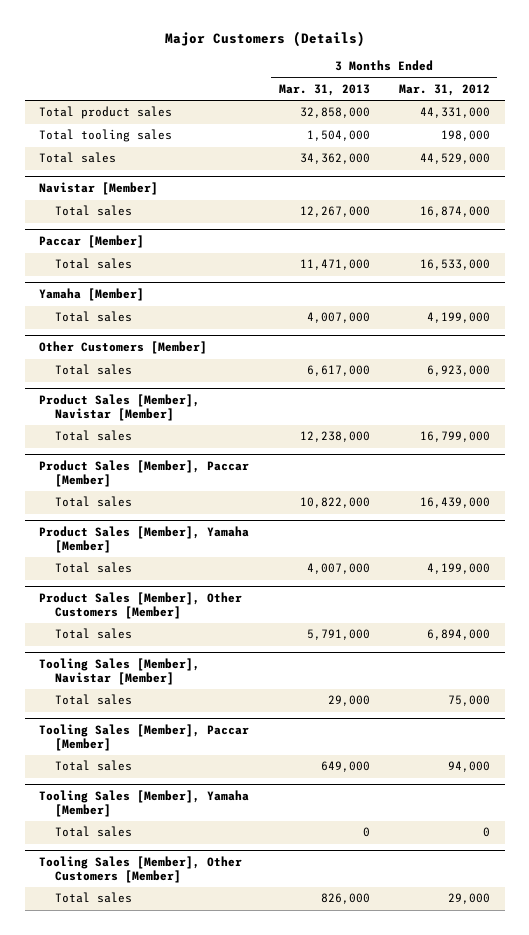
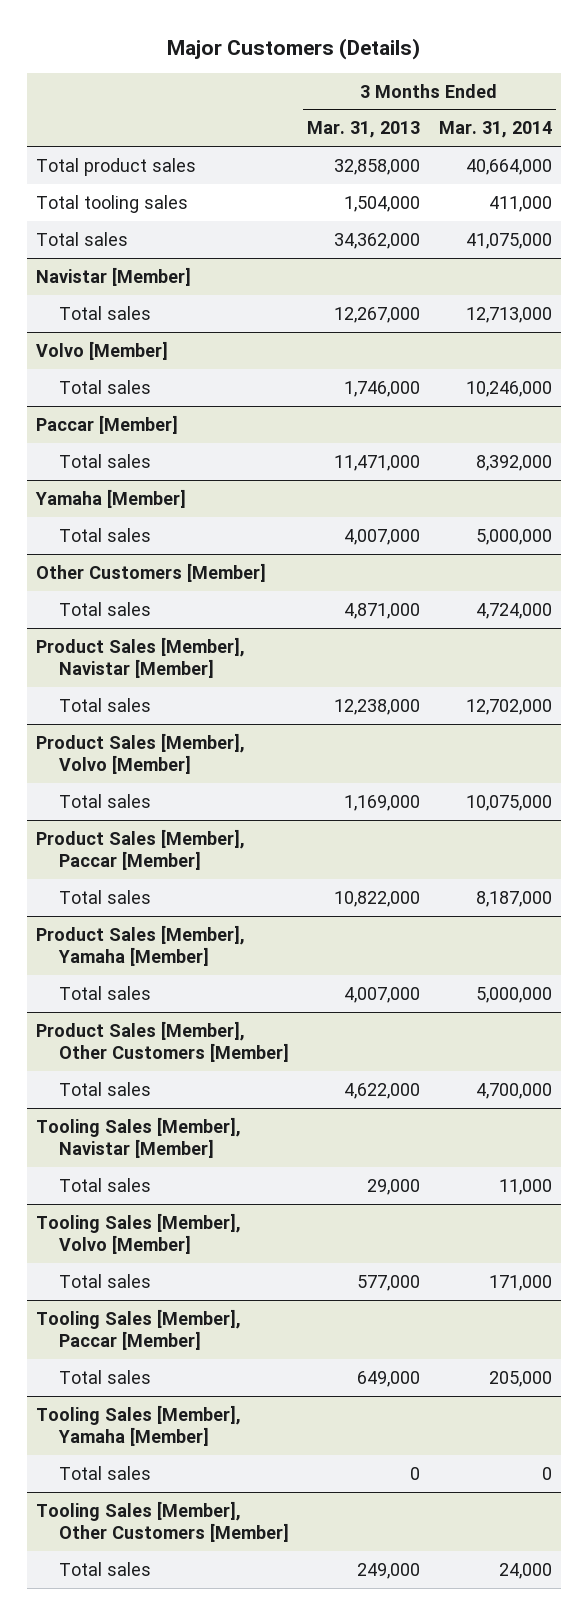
[398,83,490,96] Mar. 31, 2012 -> none
none -> [438,121,552,139] Mar. 31, 2014
none -> [36,340,169,360] Volvo [Member]
none -> [58,379,151,394] Total sales
[306,365,370,377] 6,617,000 -> [344,602,421,619] 4,871,000
none -> [36,732,246,775] Product Sales [Member], Volvo [Member]
none -> [58,793,151,808] Total sales
[306,629,370,641] 5,791,000 -> [344,1082,421,1099] 4,622,000
none -> [36,1212,242,1255] Tooling Sales [Member], Volvo [Member]
none -> [58,1273,151,1288] Total sales
[320,893,370,905] 826,000 -> [357,1562,421,1579] 249,000

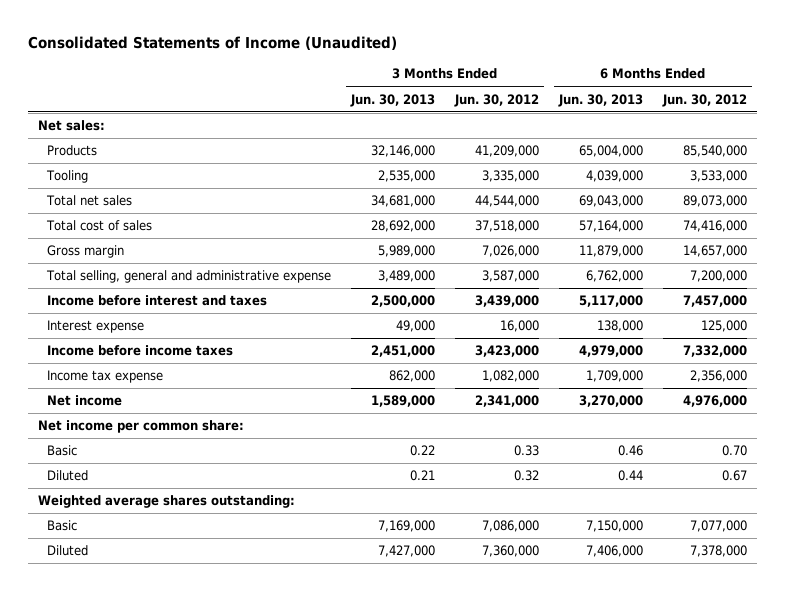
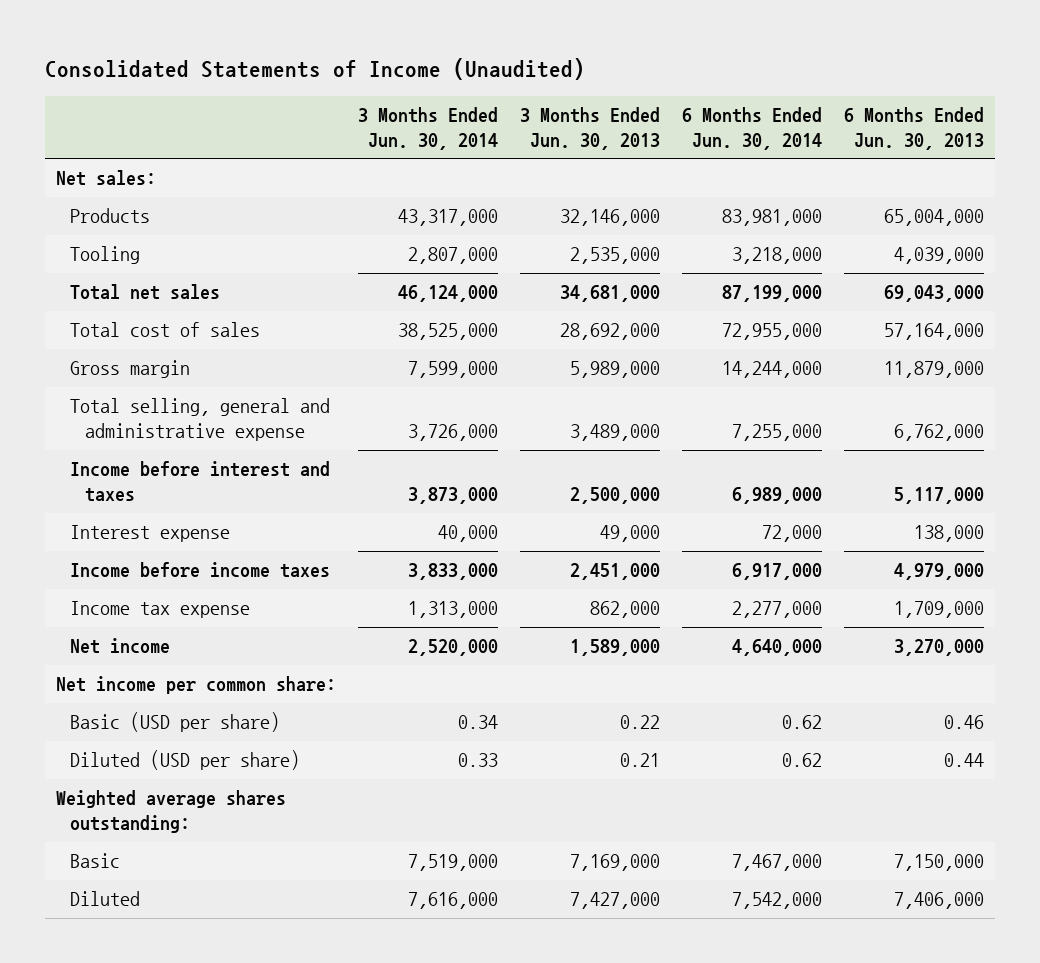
[454,93,540,107] Jun. 30, 2012 -> none
[662,93,748,107] Jun. 30, 2012 -> none
none -> [358,106,499,150] 3 Months Ended Jun. 30, 2014
none -> [682,106,823,150] 6 Months Ended Jun. 30, 2014
[47,445,78,457] Basic -> [70,712,281,733] Basic (USD per share)
[47,470,89,482] Diluted -> [70,750,301,771] Diluted (USD per share)

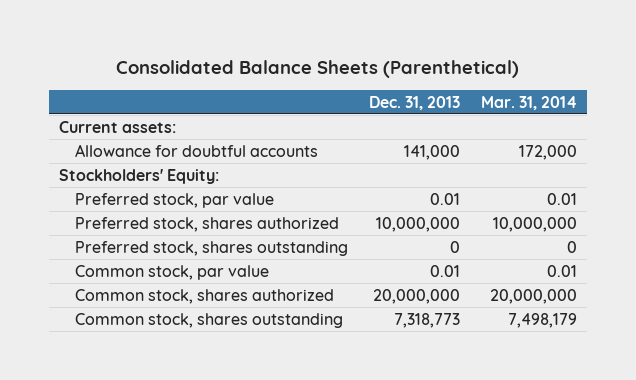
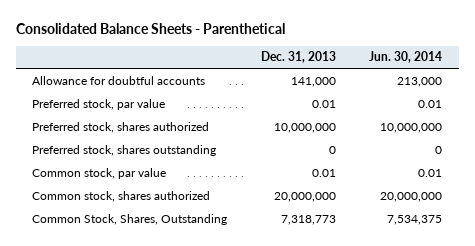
[115,59,519,78] Consolidated Balance Sheets (Parenthetical) -> [15,23,285,35] Consolidated Balance Sheets - Parenthetical
[480,95,577,110] Mar. 31, 2014 -> none
none -> [369,51,443,64] Jun. 30, 2014
[58,120,176,133] Current assets: -> none
[58,168,219,184] Stockholders' Equity: -> none
[75,312,344,328] Common stock, shares outstanding -> [32,213,228,225] Common Stock, Shares, Outstanding

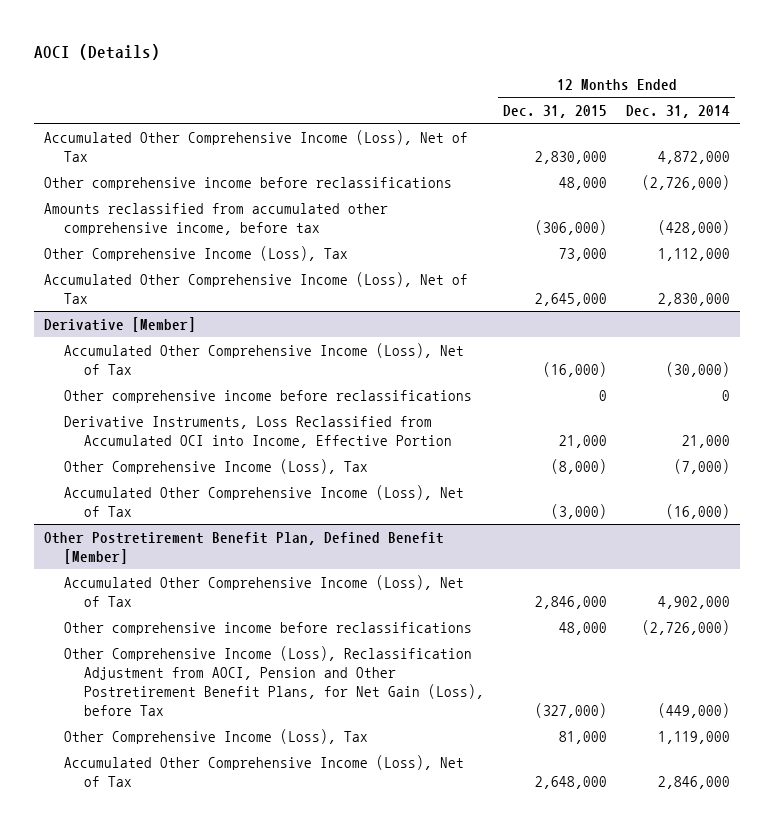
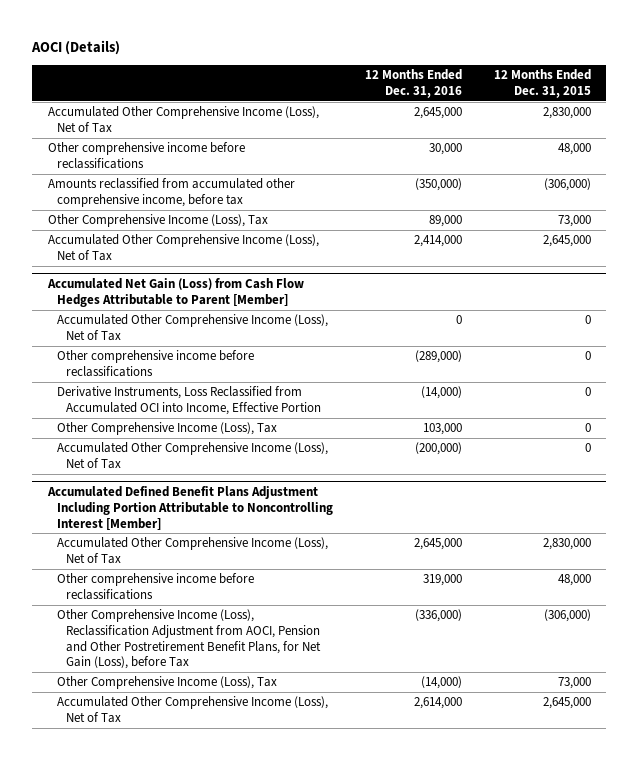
[626,105,731,119] Dec. 31, 2014 -> none
none -> [364,69,462,98] 12 Months Ended Dec. 31, 2016
[43,316,196,332] Derivative [Member] -> none
none -> [47,278,305,307] Accumulated Net Gain (Loss) from Cash Flow Hedges Attributable to Parent [Member]
[542,361,607,377] (16,000) -> [584,315,591,325] 0
[43,531,444,564] Other Postretirement Benefit Plan, Defined Benefit [Member] -> none
[558,434,607,448] 21,000 -> [584,387,591,397] 0
[550,458,607,474] (8,000) -> [584,423,591,433] 0
[550,503,607,519] (3,000) -> [584,443,591,453] 0
none -> [47,486,334,530] Accumulated Defined Benefit Plans Adjustment Including Portion Attributable to Noncontrolling Interest [Member]
[534,595,607,609] 2,846,000 -> [542,538,591,551] 2,830,000
[534,702,607,718] (327,000) -> [543,609,591,623] (306,000)
[558,730,607,744] 81,000 -> [557,677,591,690] 73,000
[534,775,607,789] 2,648,000 -> [542,697,591,710] 2,645,000

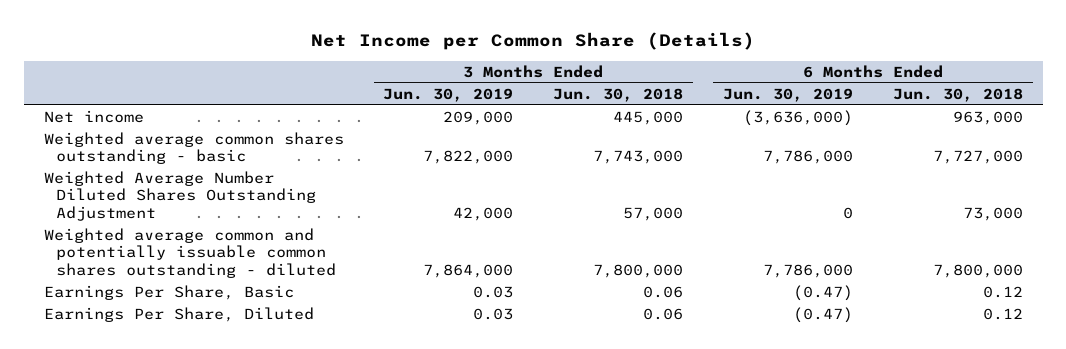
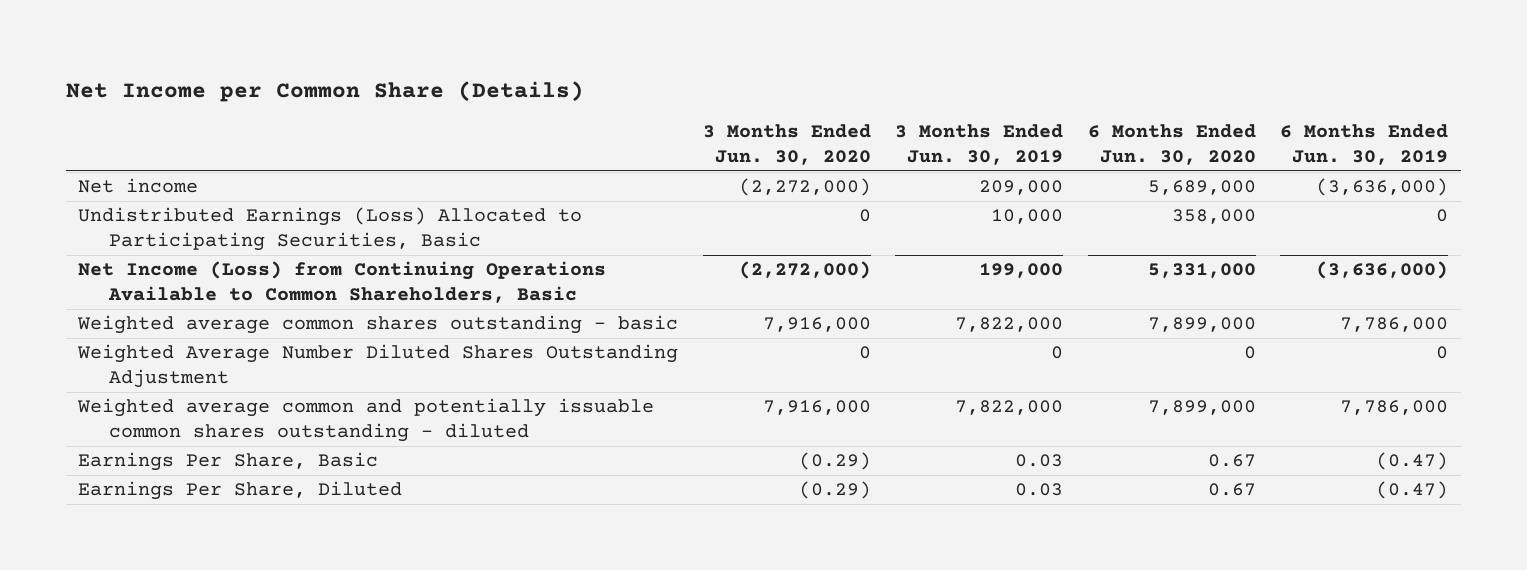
[553,87,684,102] Jun. 30, 2018 -> none
[892,87,1023,102] Jun. 30, 2018 -> none
none -> [702,124,871,165] 3 Months Ended Jun. 30, 2020
none -> [1087,124,1256,165] 6 Months Ended Jun. 30, 2020
none -> [78,207,583,252] Undistributed Earnings (Loss) Allocated to Participating Securities, Basic
none -> [78,261,607,304] Net Income (Loss) from Continuing Operations Available to Common Shareholders, Basic
[453,206,514,221] 42,000 -> [1051,346,1064,360] 0
[423,263,514,278] 7,864,000 -> [955,400,1064,416] 7,822,000

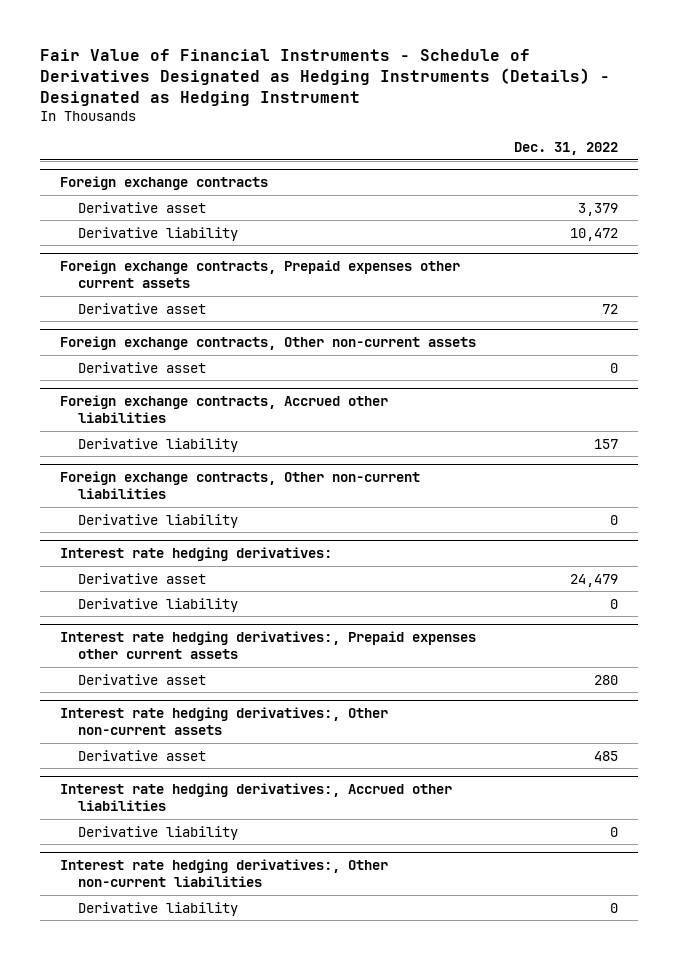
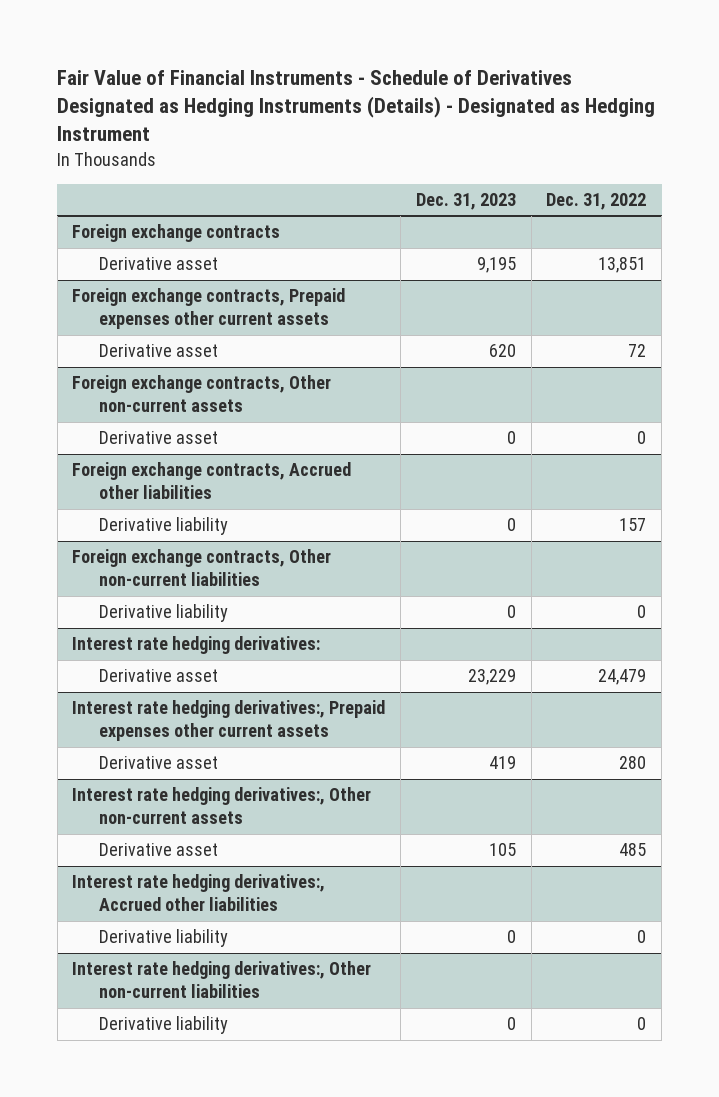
none -> [415,192,516,210] Dec. 31, 2023
[77,226,238,241] Derivative liability -> none
[578,202,619,216] 3,379 -> [598,257,647,274] 13,851
[77,597,238,612] Derivative liability -> none

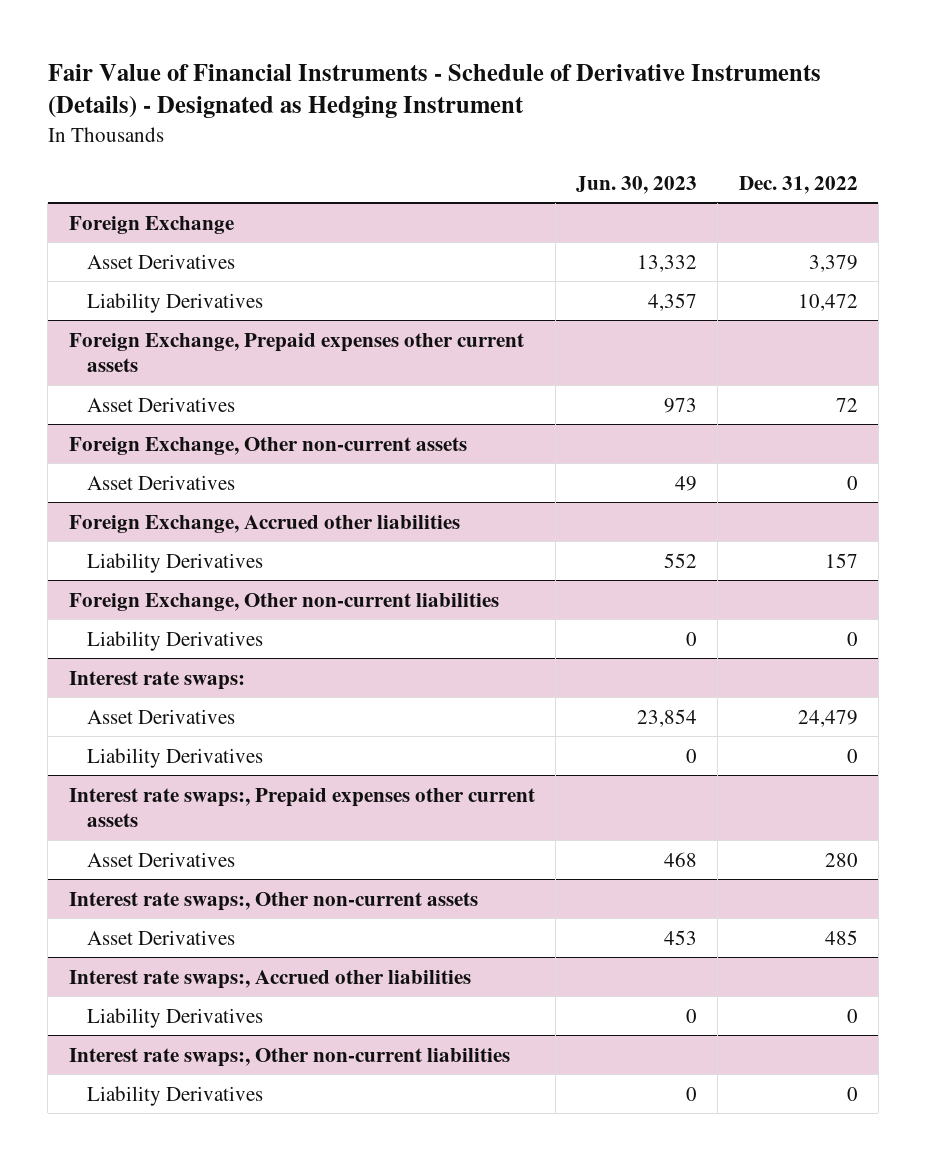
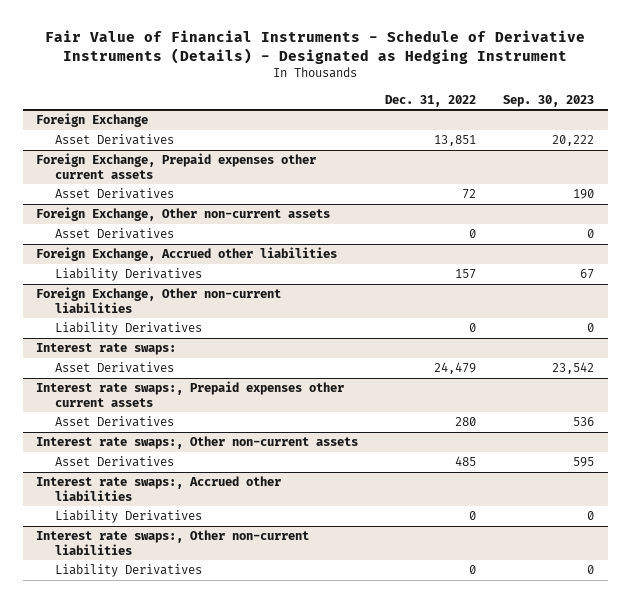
[576,175,698,194] Jun. 30, 2023 -> none
none -> [503,94,595,107] Sep. 30, 2023
[87,292,264,313] Liability Derivatives -> none
[808,254,858,272] 3,379 -> [434,135,477,147] 13,851
[87,747,264,768] Liability Derivatives -> none

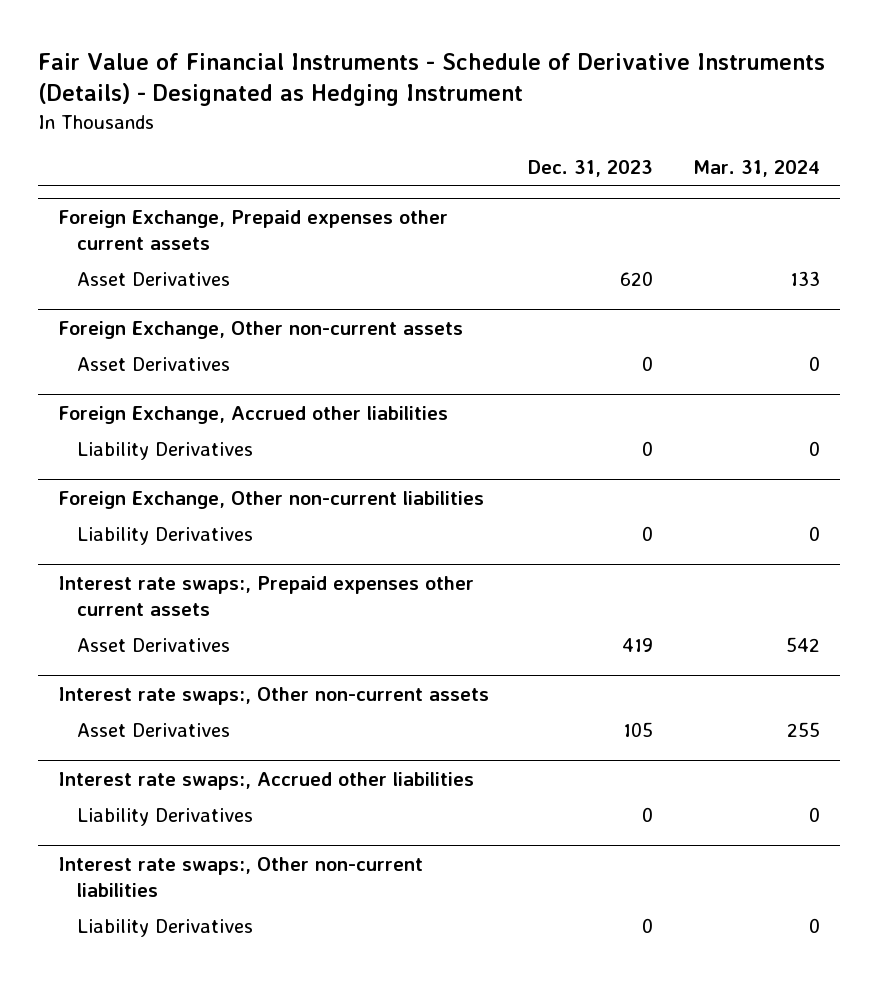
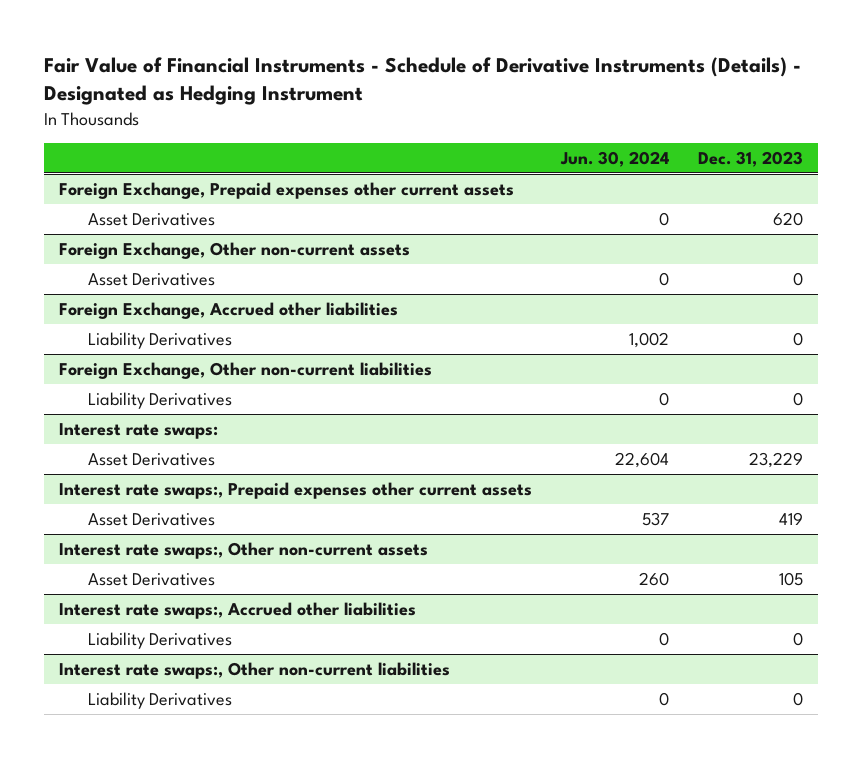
[692,160,820,178] Mar. 31, 2024 -> none
none -> [559,150,669,167] Jun. 30, 2024
none -> [58,422,218,439] Interest rate swaps:
none -> [87,452,215,466] Asset Derivatives

